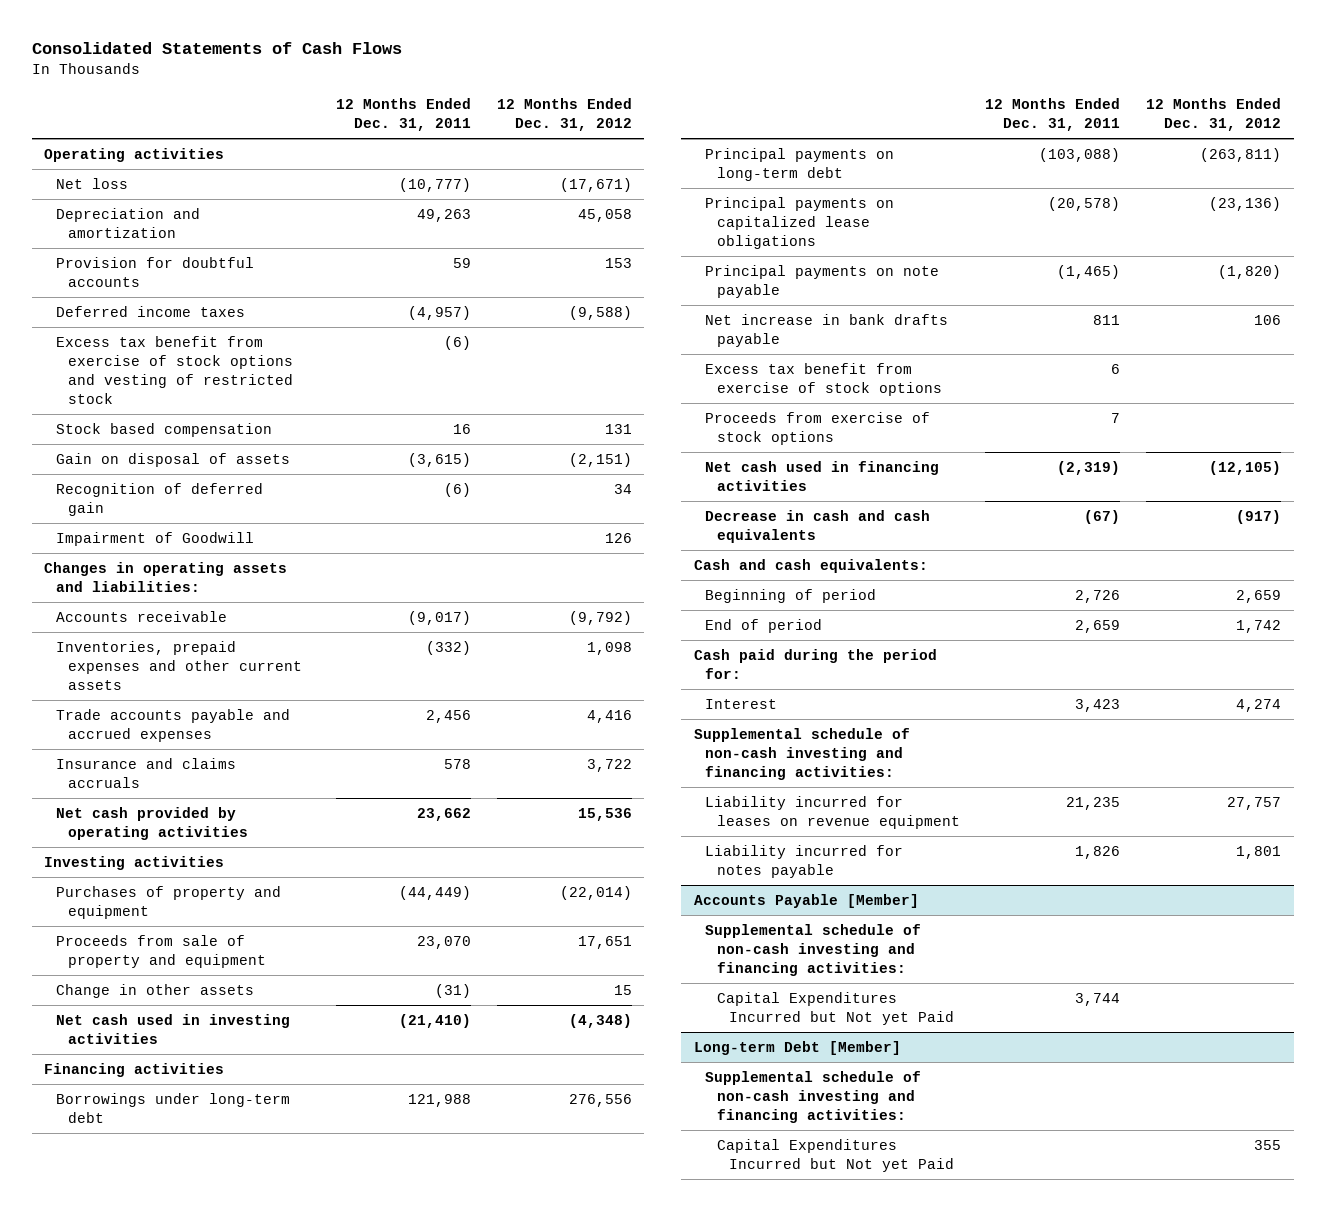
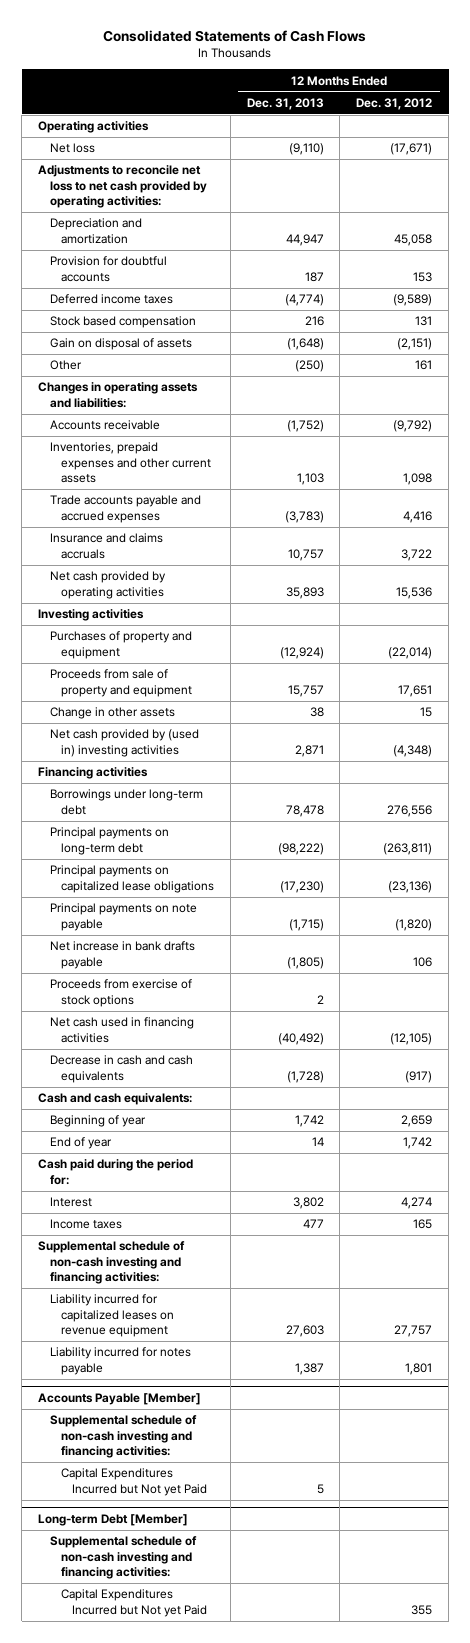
[336,97,472,131] 12 Months Ended Dec. 31, 2011 -> none
none -> [246,97,324,110] Dec. 31, 2013
none -> [38,165,207,209] Adjustments to reconcile net loss to net cash provided by operating activities:
[56,336,293,404] Excess tax benefit from exercise of stock options and vesting of restricted stock -> none
[568,306,632,321] (9,588) -> [393,294,433,307] (9,589)
[56,483,264,517] Recognition of deferred gain -> none
[56,532,255,547] Impairment of Goodwill -> none
none -> [49,360,82,371] Other
[56,1014,291,1045] Net cash used in investing activities -> [49,729,199,757] Net cash provided by (used in) investing activities
[705,363,942,397] Excess tax benefit from exercise of stock options -> none
[705,589,877,604] Beginning of period -> [49,1115,146,1128] Beginning of year
[705,619,823,634] End of period -> [49,1137,112,1150] End of year
none -> [49,1219,122,1230] Income taxes
[705,796,960,830] Liability incurred for leases on revenue equipment -> [49,1294,174,1338] Liability incurred for capitalized leases on revenue equipment

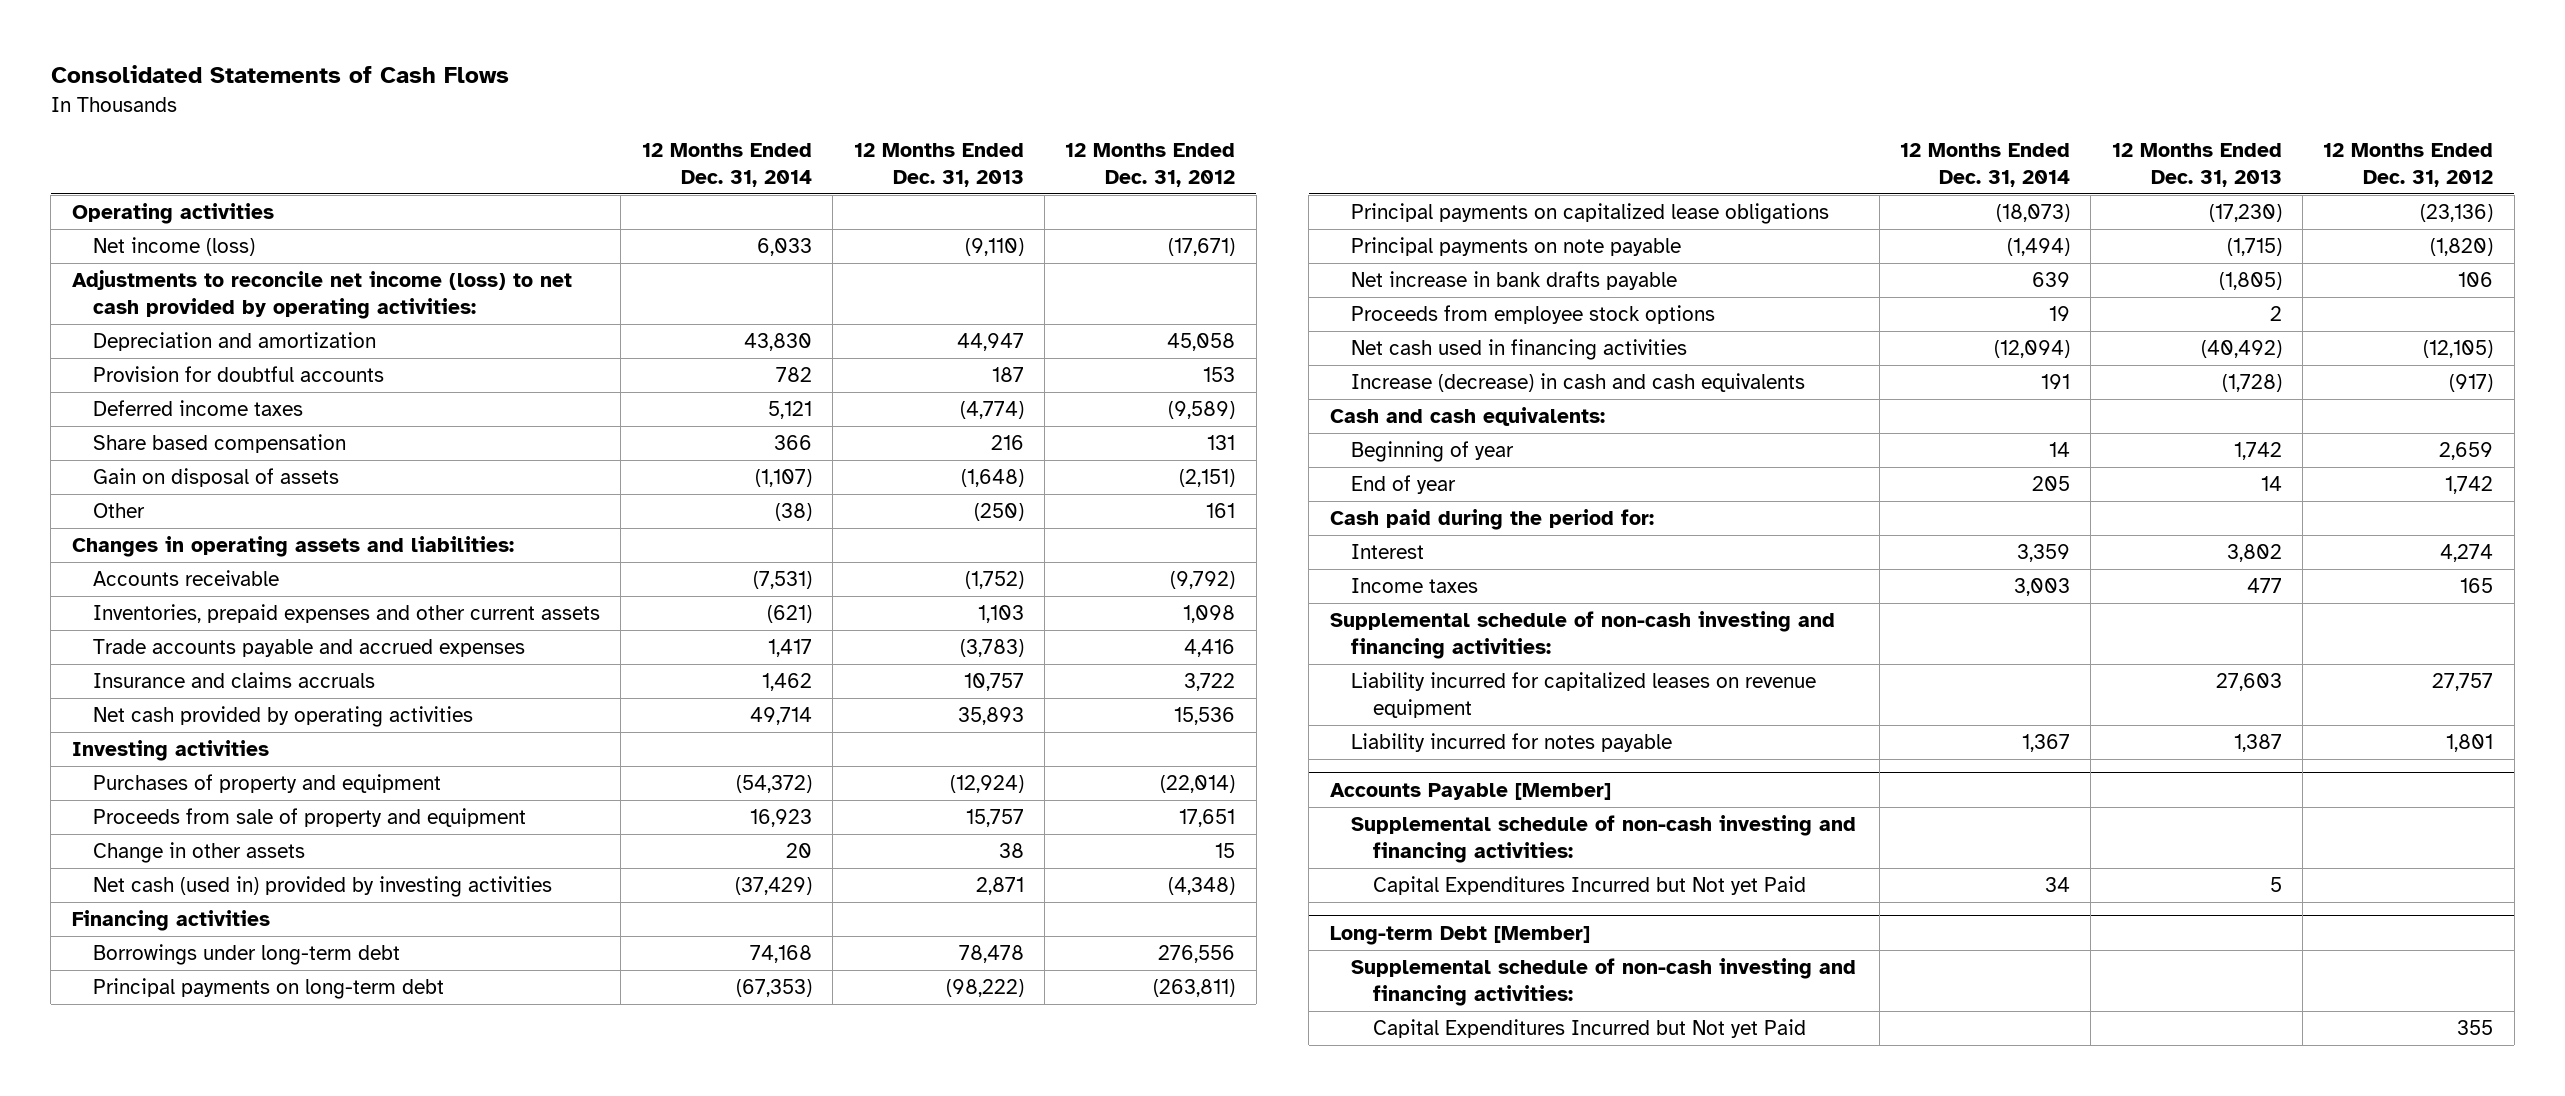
none -> [641,143,812,187] 12 Months Ended Dec. 31, 2014
[49,143,95,154] Net loss -> [92,237,255,257] Net income (loss)
[38,165,207,209] Adjustments to reconcile net loss to net cash provided by operating activities: -> [71,270,572,319] Adjustments to reconcile net income (loss) to net cash provided by operating activities:
[49,316,196,329] Stock based compensation -> [92,434,346,454] Share based compensation
[49,729,199,757] Net cash provided by (used in) investing activities -> [92,876,552,898] Net cash (used in) provided by investing activities
[49,979,192,1007] Proceeds from exercise of stock options -> [1351,305,1716,325] Proceeds from employee stock options
[49,1055,193,1083] Decrease in cash and cash equivalents -> [1351,373,1806,393] Increase (decrease) in cash and cash equivalents

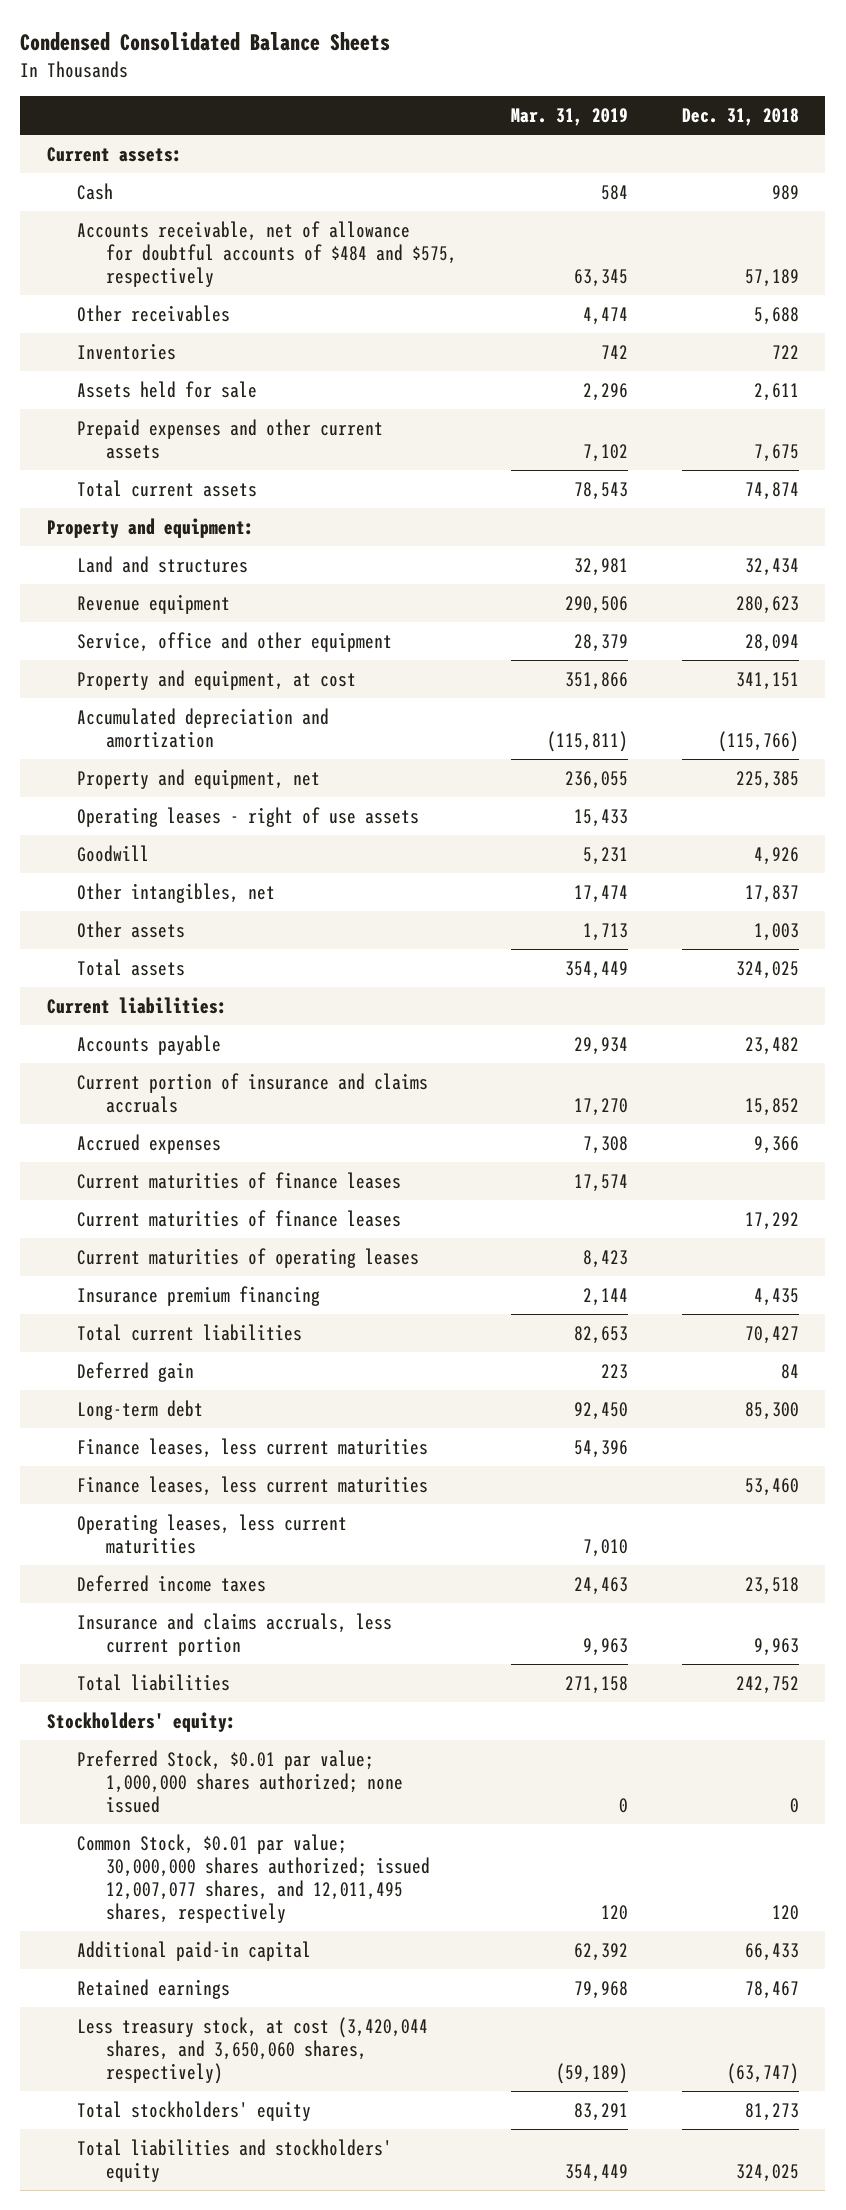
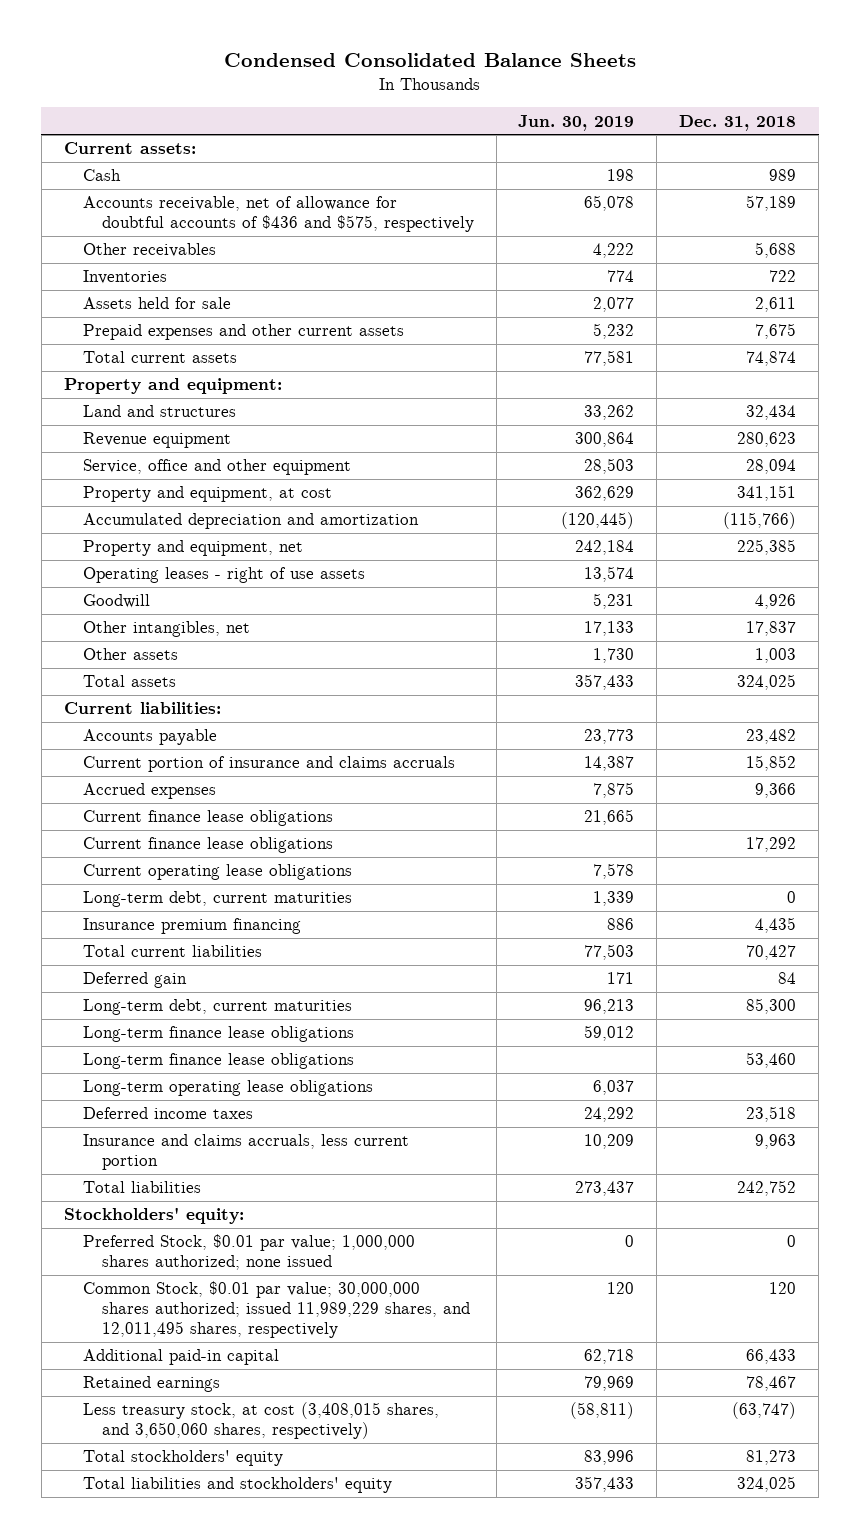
[510,108,628,127] Mar. 31, 2019 -> none
none -> [518,114,635,131] Jun. 30, 2019
[76,220,458,288] Accounts receivable, net of allowance for doubtful accounts of $484 and $575, respectively -> [82,196,474,233] Accounts receivable, net of allowance for doubtful accounts of $436 and $575, respectively
[76,1171,401,1189] Current maturities of finance leases -> [82,810,333,827] Current finance lease obligations
[76,1209,401,1227] Current maturities of finance leases -> [82,837,333,854] Current finance lease obligations
[76,1247,419,1268] Current maturities of operating leases -> [82,864,352,881] Current operating lease obligations
none -> [82,891,352,908] Long-term debt, current maturities
[76,1399,203,1420] Long-term debt -> [82,999,352,1016] Long-term debt, current maturities
[76,1437,428,1458] Finance leases, less current maturities -> [82,1026,354,1043] Long-term finance lease obligations
[76,1475,428,1496] Finance leases, less current maturities -> [82,1053,354,1070] Long-term finance lease obligations
[76,1513,347,1554] Operating leases, less current maturities -> [82,1080,373,1097] Long-term operating lease obligations
[76,1833,431,1924] Common Stock, $0.01 par value; 30,000,000 shares authorized; issued 12,007,077 shares, and 12,011,495 shares, respectively -> [82,1281,470,1338] Common Stock, $0.01 par value; 30,000,000 shares authorized; issued 11,989,229 shares, and 12,011,495 shares, respectively
[76,2016,428,2085] Less treasury stock, at cost (3,420,044 shares, and 3,650,060 shares, respectively) -> [82,1402,439,1440] Less treasury stock, at cost (3,408,015 shares, and 3,650,060 shares, respectively)

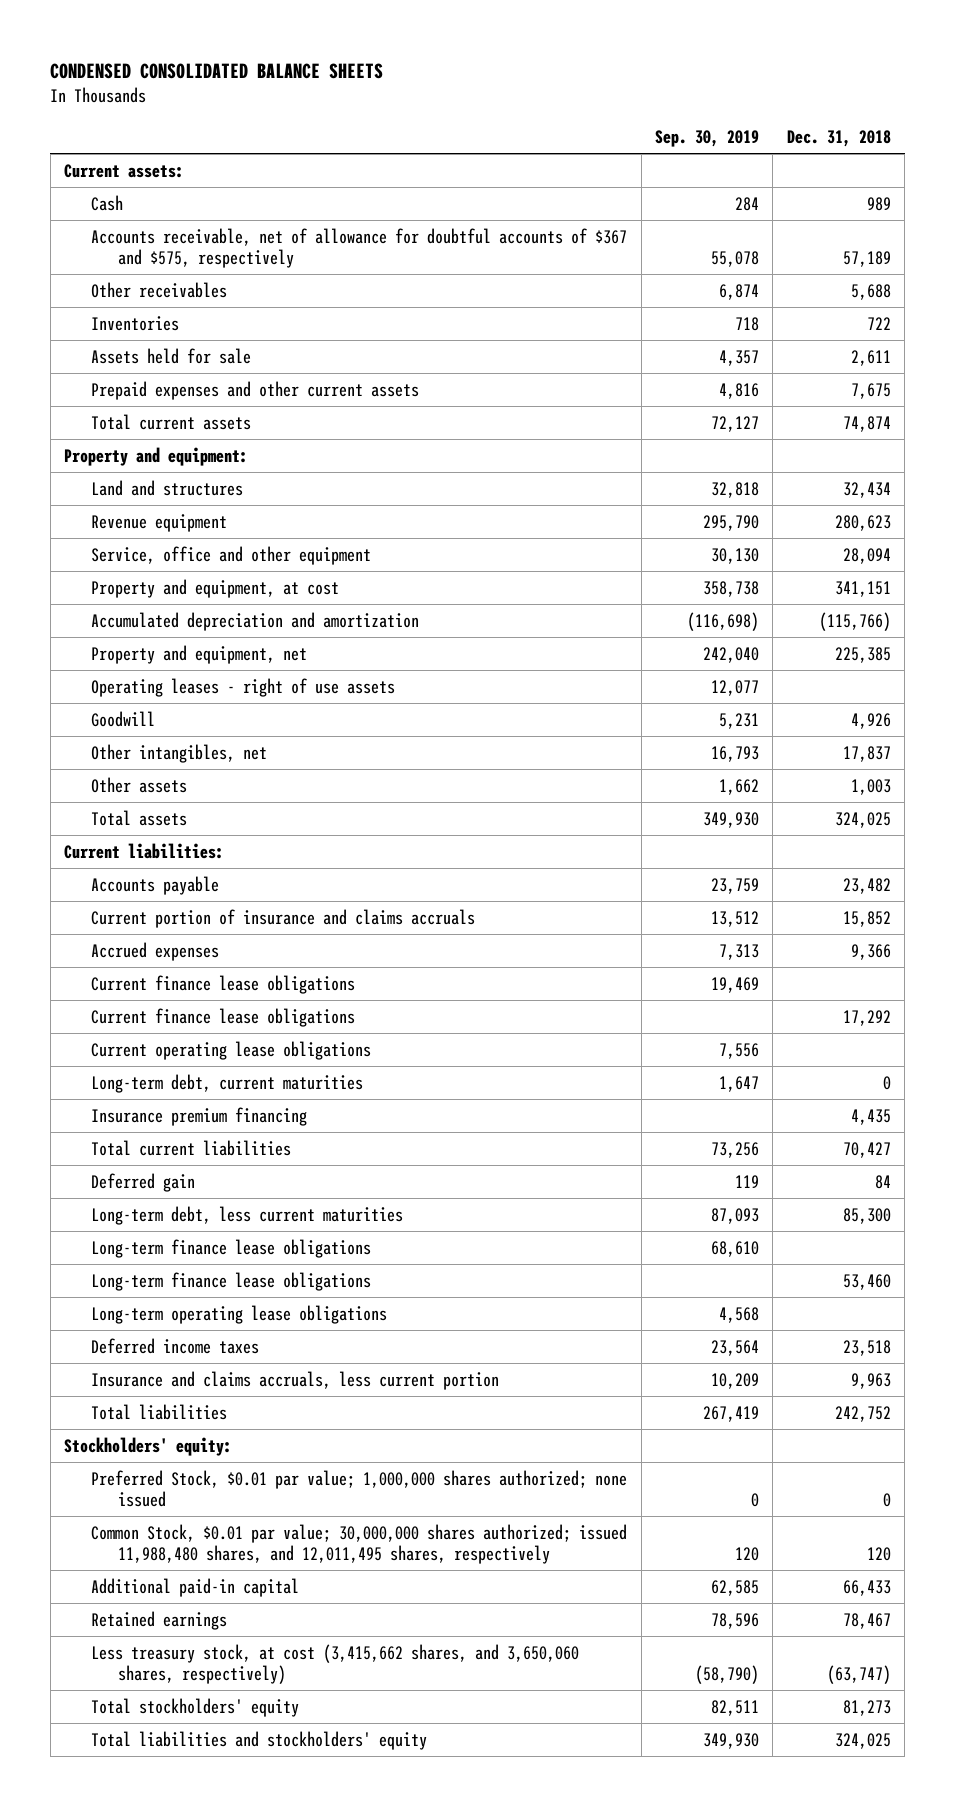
[223,53,636,68] Condensed Consolidated Balance Sheets -> [50,63,384,80] CONDENSED CONSOLIDATED BALANCE SHEETS
[518,114,635,131] Jun. 30, 2019 -> none
none -> [654,129,759,147] Sep. 30, 2019
[82,196,474,233] Accounts receivable, net of allowance for doubtful accounts of $436 and $575, respectively -> [91,227,628,269] Accounts receivable, net of allowance for doubtful accounts of $367 and $575, respectively
[82,999,352,1016] Long-term debt, current maturities -> [91,1205,404,1225] Long-term debt, less current maturities
[82,1281,470,1338] Common Stock, $0.01 par value; 30,000,000 shares authorized; issued 11,989,229 shares, and 12,011,495 shares, respectively -> [91,1523,628,1565] Common Stock, $0.01 par value; 30,000,000 shares authorized; issued 11,988,480 shares, and 12,011,495 shares, respectively
[82,1402,439,1440] Less treasury stock, at cost (3,408,015 shares, and 3,650,060 shares, respectively) -> [91,1643,580,1685] Less treasury stock, at cost (3,415,662 shares, and 3,650,060 shares, respectively)

